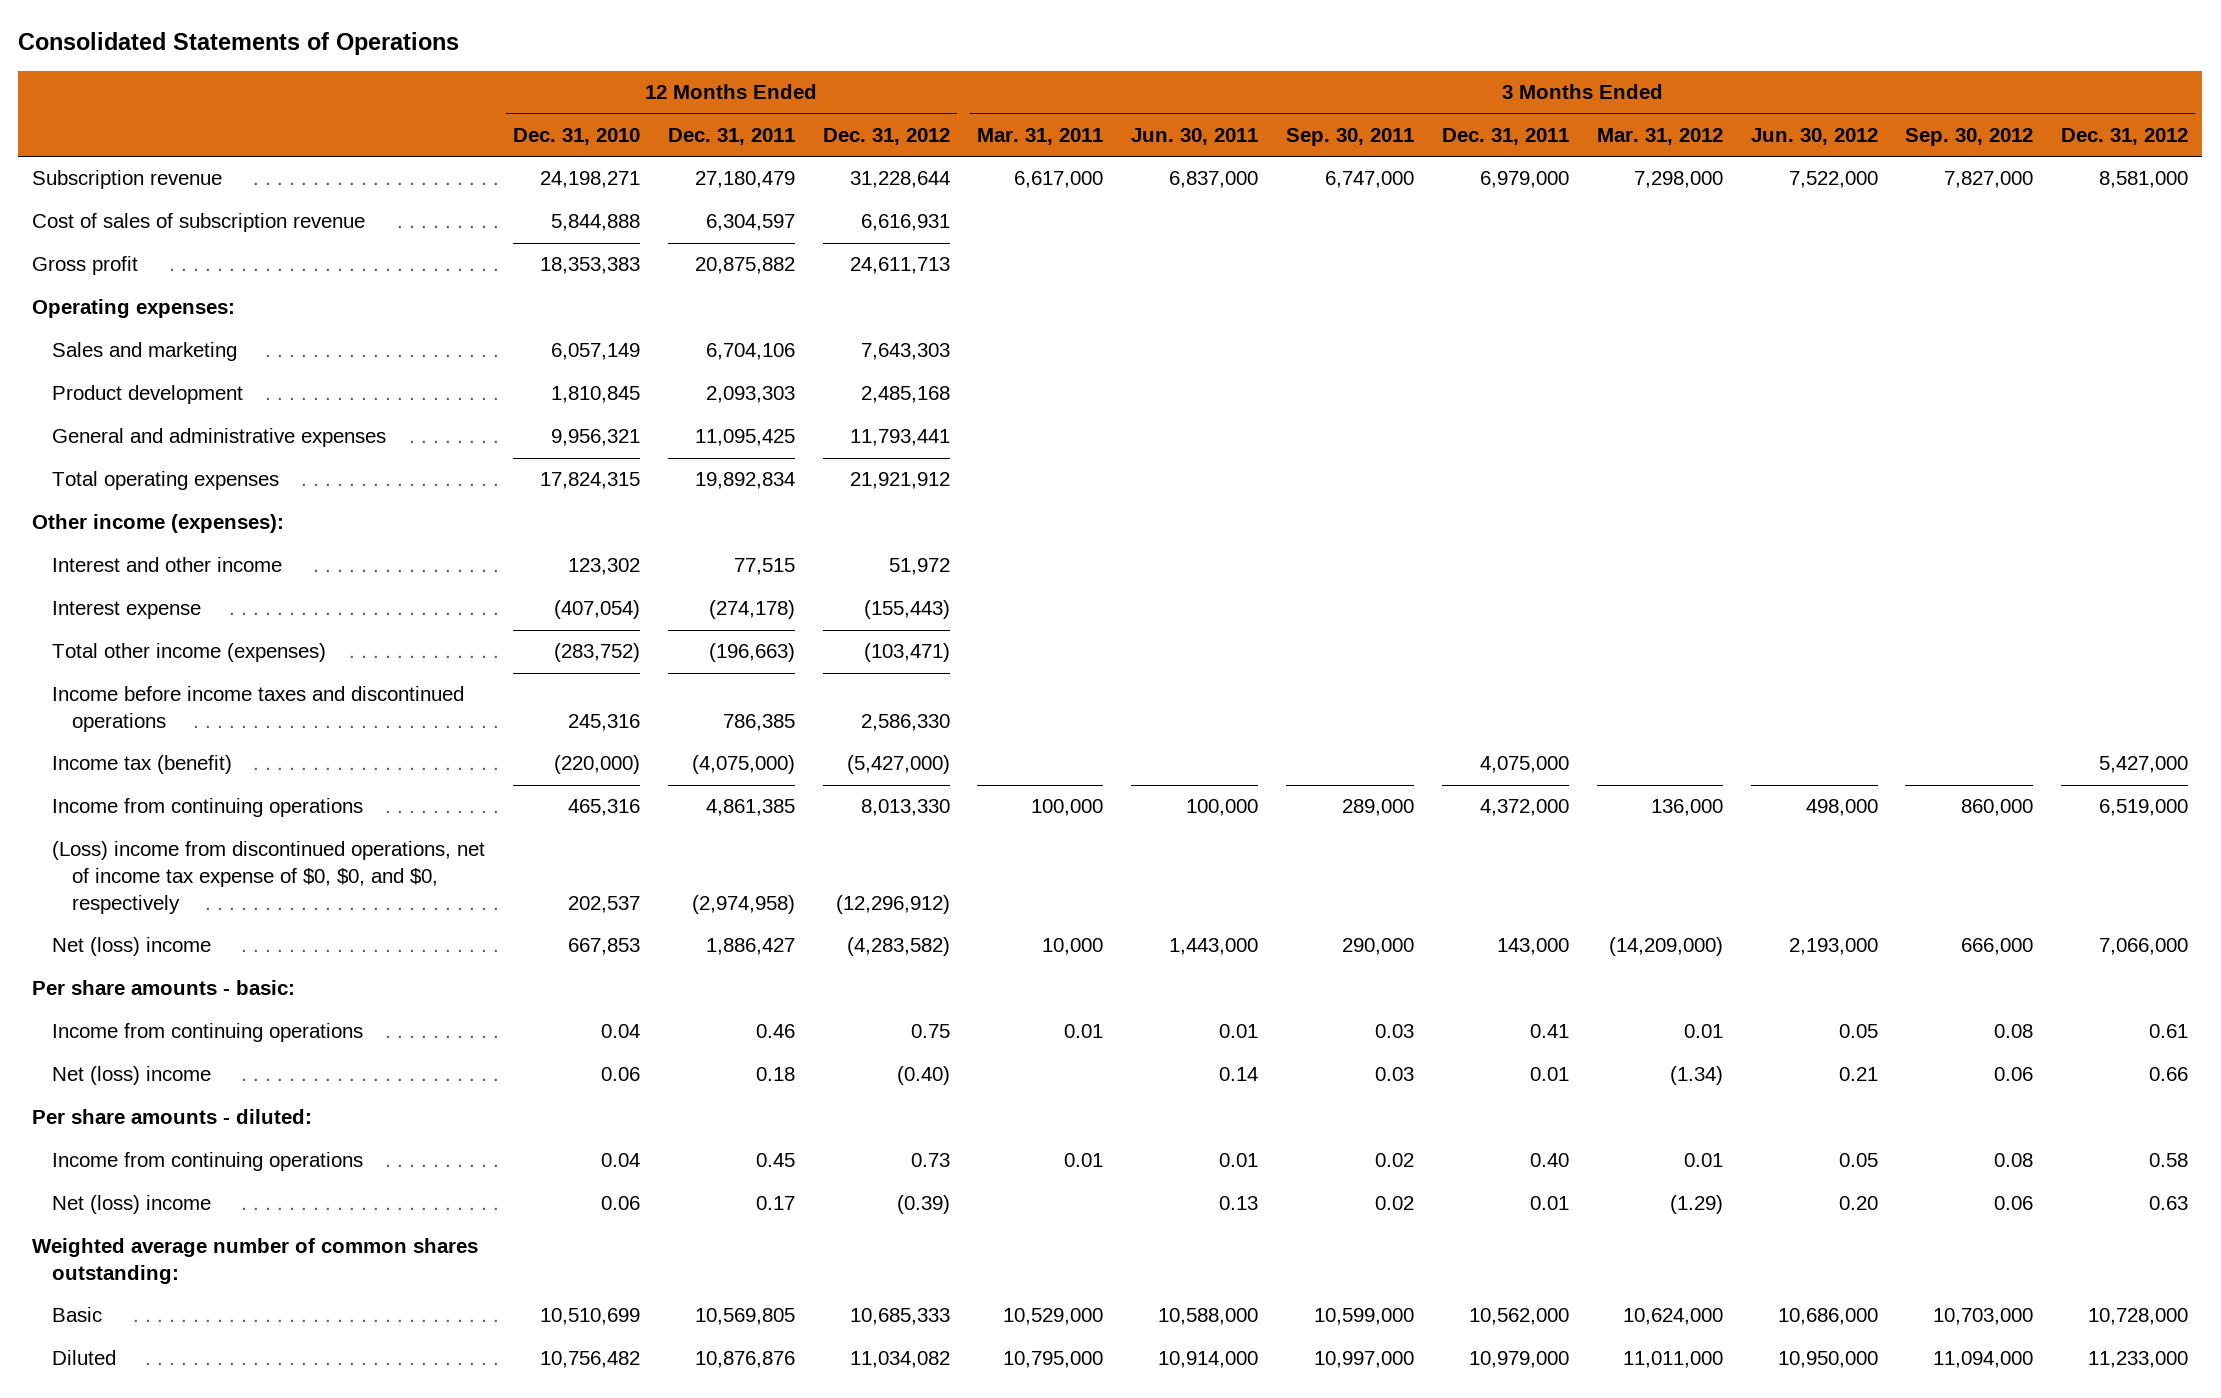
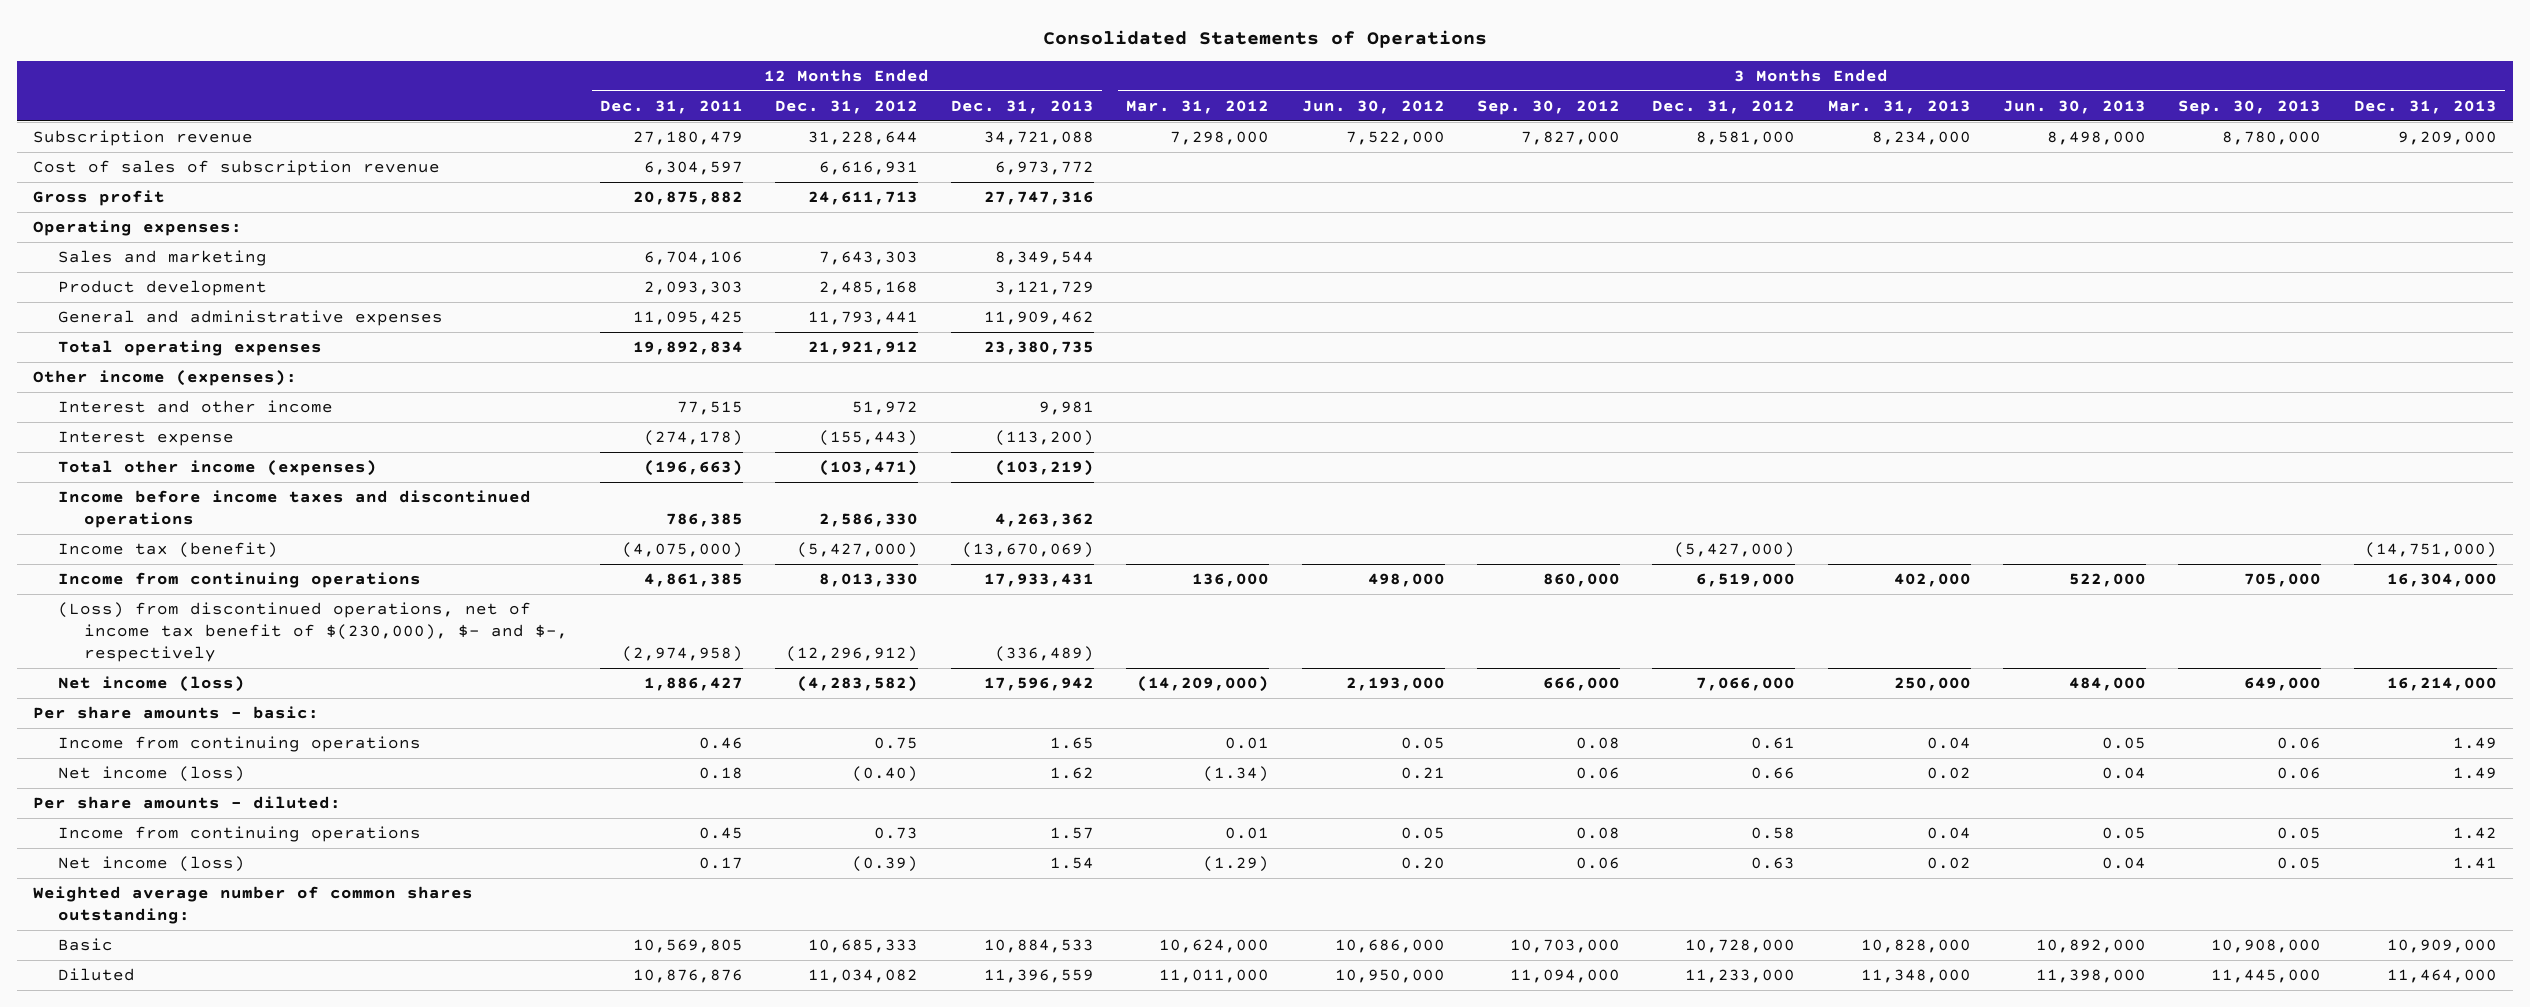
[512,127,640,145] Dec. 31, 2010 -> none
[977,127,1104,145] Mar. 31, 2011 -> none
[1131,127,1259,145] Jun. 30, 2011 -> none
[1286,127,1415,146] Sep. 30, 2011 -> none
[1441,127,1569,145] Dec. 31, 2011 -> none
none -> [950,100,1094,115] Dec. 31, 2013
none -> [1827,100,1971,115] Mar. 31, 2013
none -> [2002,100,2146,115] Jun. 30, 2013
none -> [2178,100,2322,116] Sep. 30, 2013
none -> [2353,100,2497,115] Dec. 31, 2013
[2099,756,2189,774] 5,427,000 -> [1674,542,1796,559] (5,427,000)
[52,841,486,914] (Loss) income from discontinued operations, net of income tax expense of $0, $0, and $0, respectively -> [58,602,568,663] (Loss) from discontinued operations, net of income tax benefit of $(230,000), $- and $-, respectively
[52,937,212,957] Net (loss) income -> [58,676,246,693] Net income (loss)
[52,1066,212,1086] Net (loss) income -> [58,766,246,783] Net income (loss)
[52,1195,212,1215] Net (loss) income -> [58,856,246,873] Net income (loss)

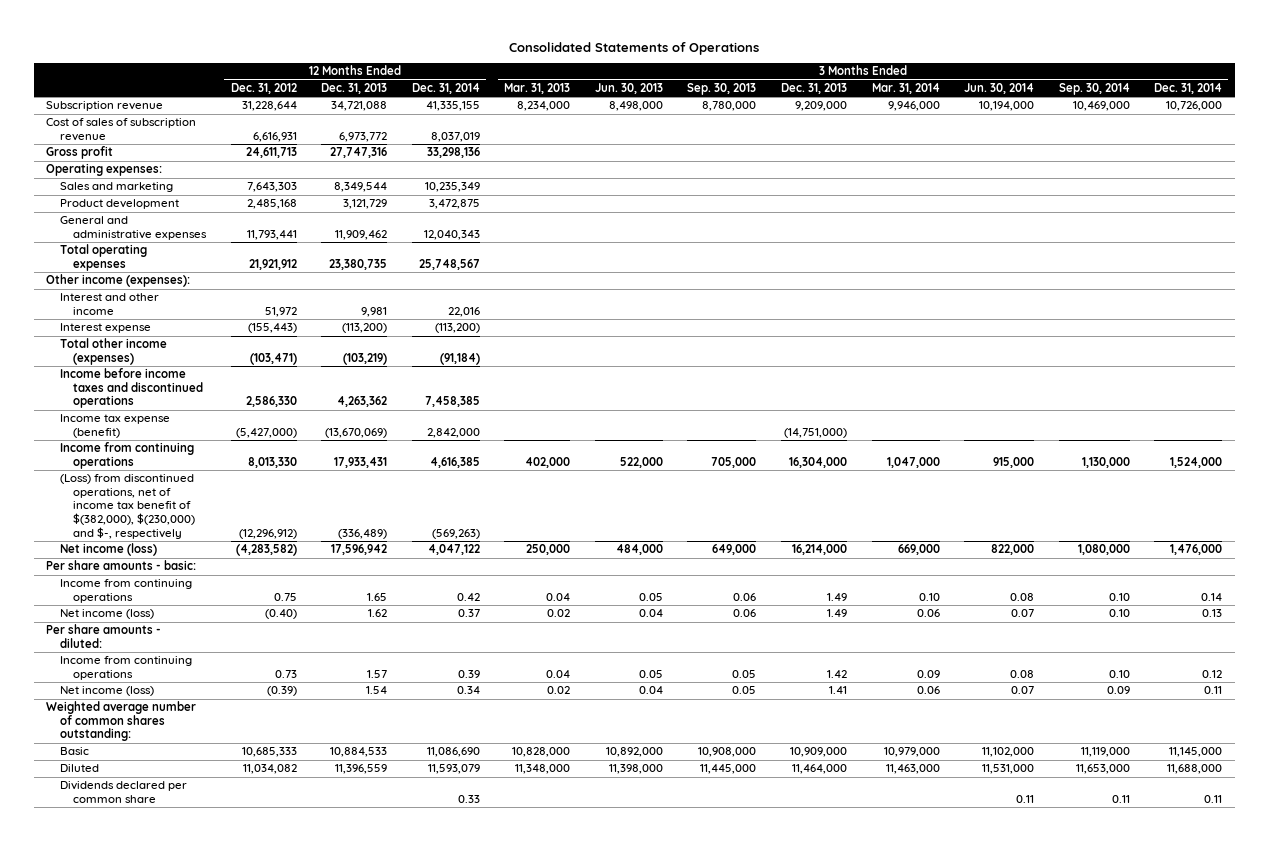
[600,100,744,115] Dec. 31, 2011 -> none
[1126,100,1270,115] Mar. 31, 2012 -> none
[1301,100,1445,115] Jun. 30, 2012 -> none
[1476,100,1620,116] Sep. 30, 2012 -> none
[1652,100,1796,115] Dec. 31, 2012 -> none
none -> [411,82,480,94] Dec. 31, 2014
none -> [871,82,940,94] Mar. 31, 2014
none -> [964,82,1035,94] Jun. 30, 2014
none -> [1058,82,1130,95] Sep. 30, 2014
none -> [1154,82,1223,94] Dec. 31, 2014
[58,542,279,559] Income tax (benefit) -> [59,414,170,438] Income tax expense (benefit)
[58,602,568,663] (Loss) from discontinued operations, net of income tax benefit of $(230,000), $- and $-, respectively -> [59,474,196,539] (Loss) from discontinued operations, net of income tax benefit of $(382,000), $(230,000) and $-, respectively
none -> [59,781,187,803] Dividends declared per common share

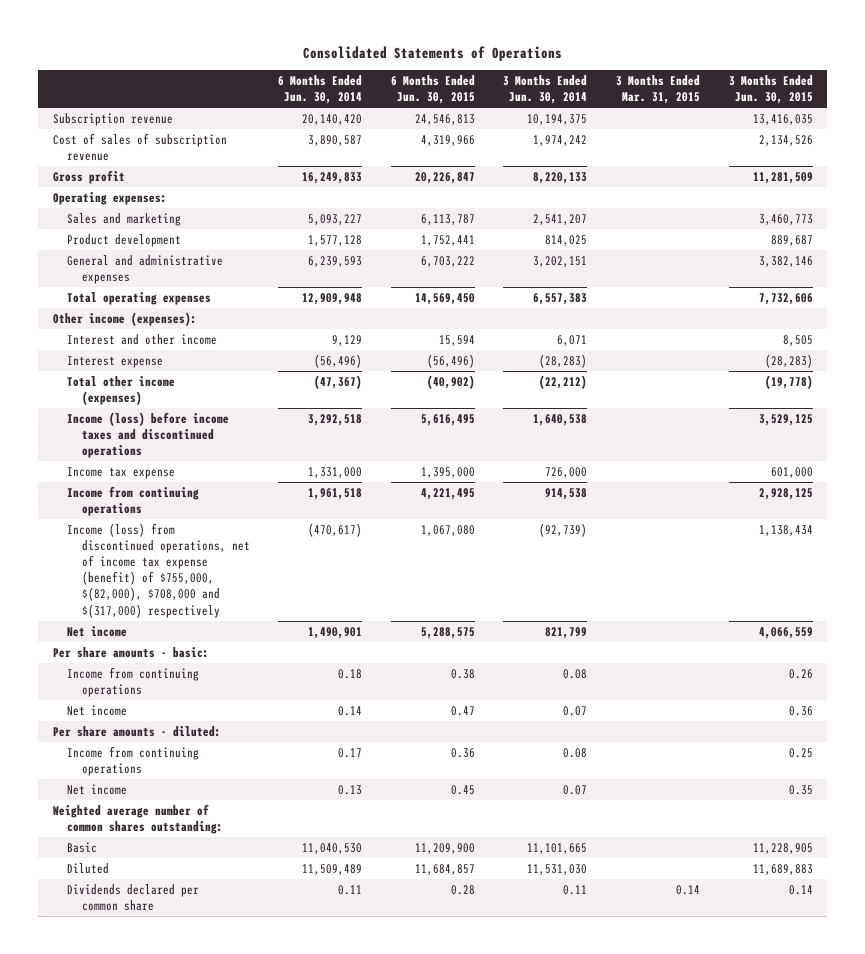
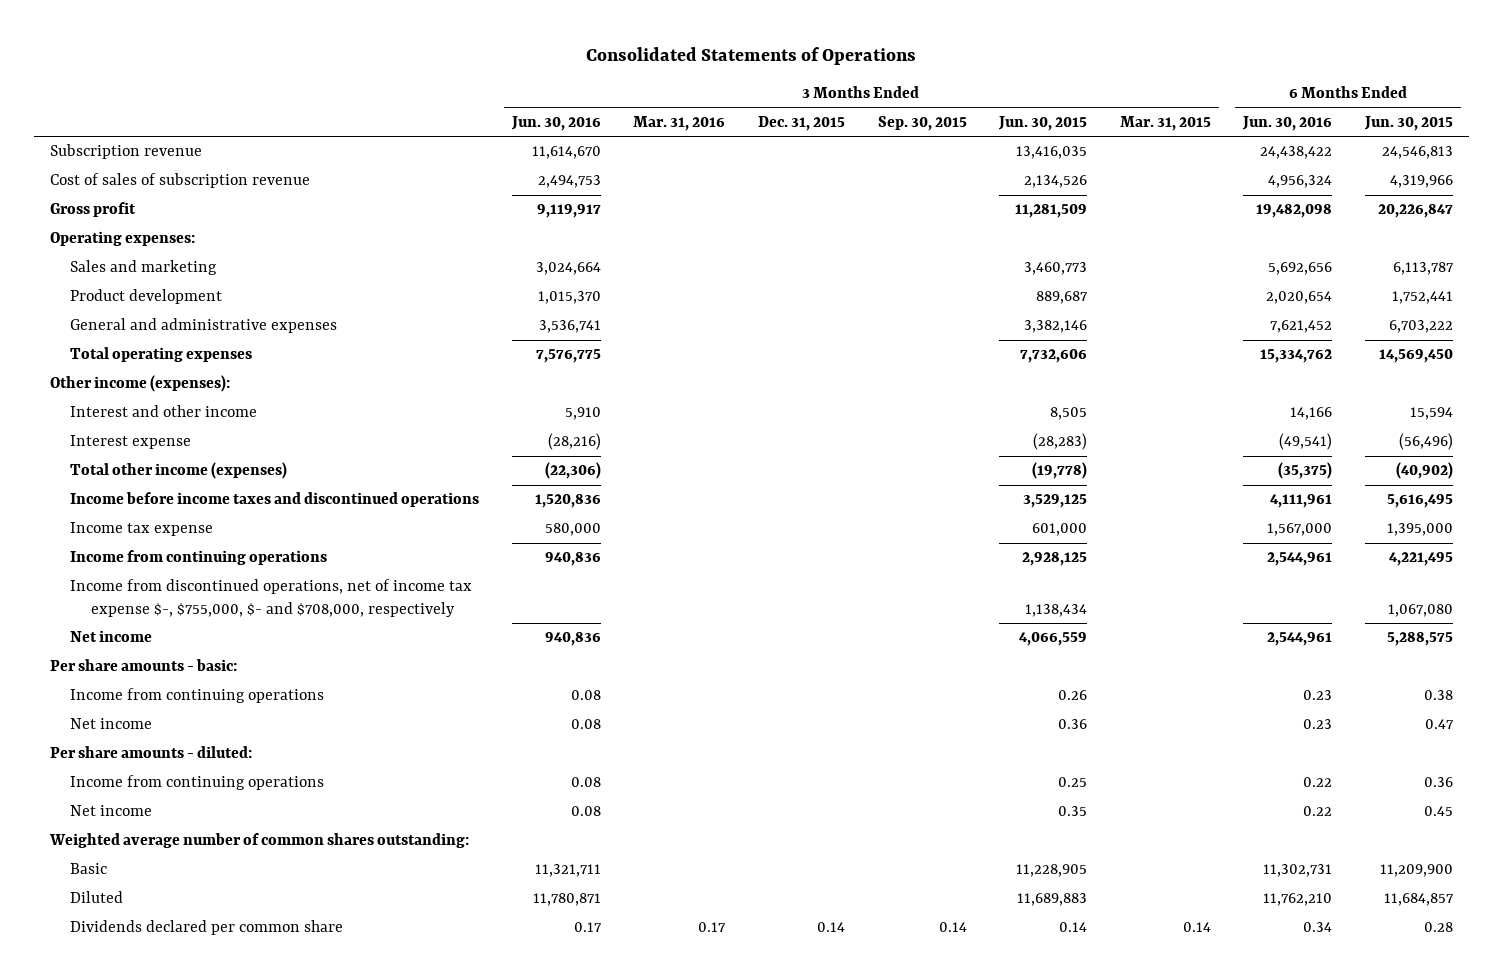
[278,75,363,105] 6 Months Ended Jun. 30, 2014 -> none
[503,75,588,105] 3 Months Ended Jun. 30, 2014 -> none
none -> [510,116,601,132] Jun. 30, 2016
none -> [633,116,726,132] Mar. 31, 2016
none -> [757,116,845,132] Dec. 31, 2015
none -> [877,116,967,132] Sep. 30, 2015
none -> [1242,116,1333,132] Jun. 30, 2016
[67,411,230,459] Income (loss) before income taxes and discontinued operations -> [70,492,480,508] Income before income taxes and discontinued operations
[67,522,250,618] Income (loss) from discontinued operations, net of income tax expense (benefit) of $755,000, $(82,000), $708,000 and $(317,000) respectively -> [70,579,473,618] Income from discontinued operations, net of income tax expense $-, $755,000, $- and $708,000, respectively

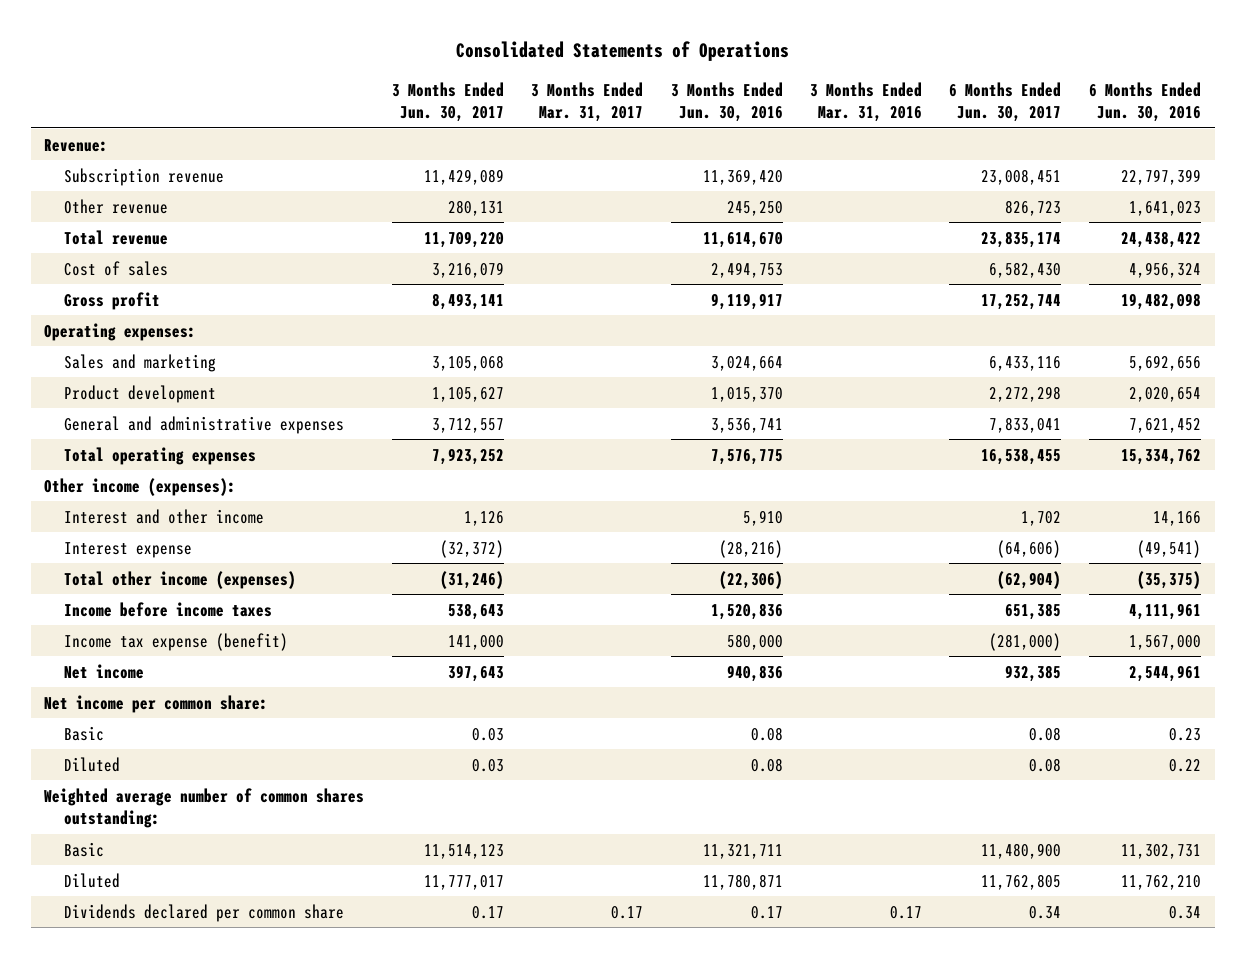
[757,116,845,132] Dec. 31, 2015 -> none
[877,116,967,132] Sep. 30, 2015 -> none
[998,116,1088,132] Jun. 30, 2015 -> none
[1119,116,1211,132] Mar. 31, 2015 -> none
[1363,116,1453,132] Jun. 30, 2015 -> none
none -> [391,81,504,123] 3 Months Ended Jun. 30, 2017
none -> [531,81,644,123] 3 Months Ended Mar. 31, 2017
none -> [949,81,1062,123] 6 Months Ended Jun. 30, 2017
none -> [44,138,109,152] Revenue:
[531,146,601,160] 11,614,670 -> [702,168,783,185] 11,369,420
[1260,146,1333,160] 24,438,422 -> [1120,168,1201,185] 22,797,399
none -> [63,198,168,214] Other revenue
none -> [63,229,168,245] Total revenue
[50,173,311,189] Cost of sales of subscription revenue -> [63,260,168,276] Cost of sales
[70,550,328,566] Income from continuing operations -> none
[70,579,473,618] Income from discontinued operations, net of income tax expense $-, $755,000, $- and $708,000, respectively -> none
[70,492,480,508] Income before income taxes and discontinued operations -> [63,601,272,617] Income before income taxes
[70,522,214,537] Income tax expense -> [63,632,288,651] Income tax expense (benefit)
[50,659,238,672] Per share amounts - basic: -> none
[70,688,325,704] Income from continuing operations -> none
[50,746,253,759] Per share amounts - diluted: -> none
[70,775,325,791] Income from continuing operations -> none
none -> [44,694,269,713] Net income per common share:
[70,718,153,730] Net income -> [63,725,104,741] Basic
[70,805,153,817] Net income -> [63,756,120,772] Diluted

